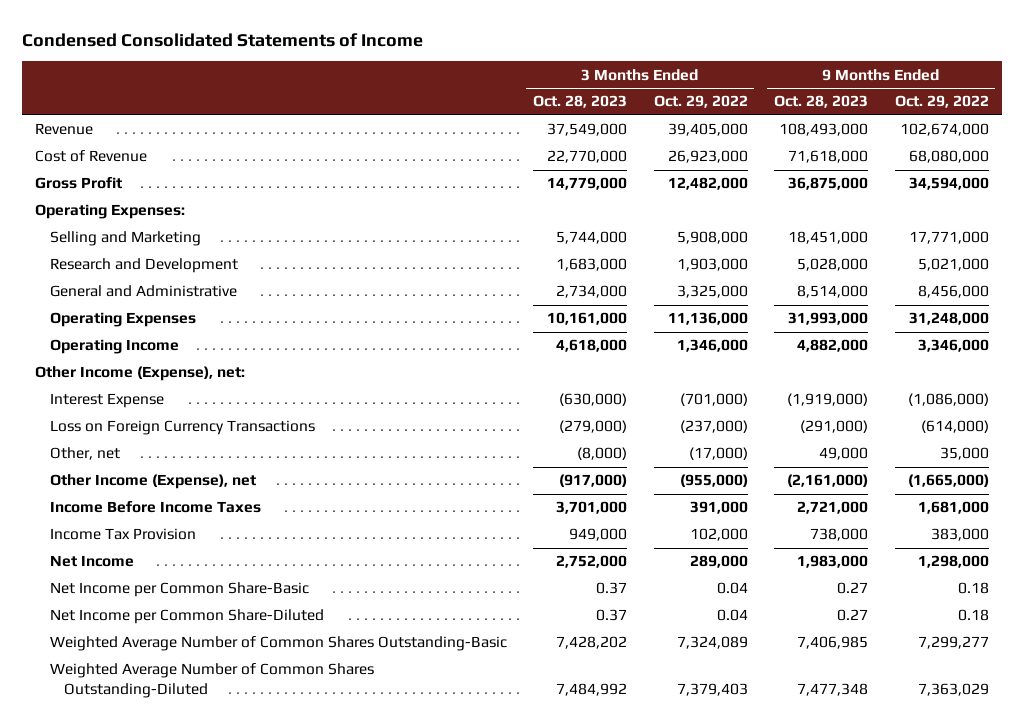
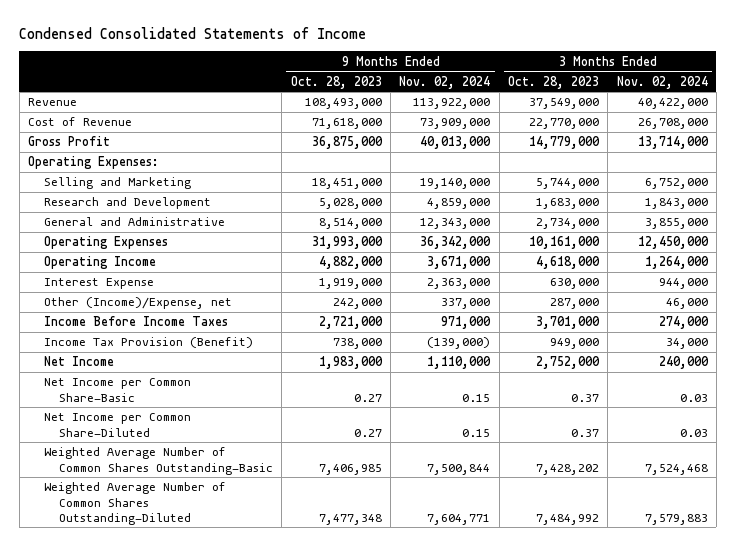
[653,95,748,109] Oct. 29, 2022 -> none
[894,95,989,109] Oct. 29, 2022 -> none
none -> [399,75,491,89] Nov. 02, 2024
none -> [616,75,708,89] Nov. 02, 2024
[35,366,246,382] Other Income (Expense), net: -> none
[49,420,315,436] Loss on Foreign Currency Transactions -> none
[49,474,256,490] Other Income (Expense), net -> none
[559,393,628,407] (630,000) -> [550,278,600,290] 630,000
[787,393,869,407] (1,919,000) -> [318,278,382,290] 1,919,000
[49,447,120,461] Other, net -> [43,297,232,310] Other (Income)/Expense, net
[577,447,628,461] (8,000) -> [550,298,600,310] 287,000
[819,447,869,461] 49,000 -> [332,298,382,310] 242,000
[49,528,196,541] Income Tax Provision -> [43,337,253,349] Income Tax Provision (Benefit)

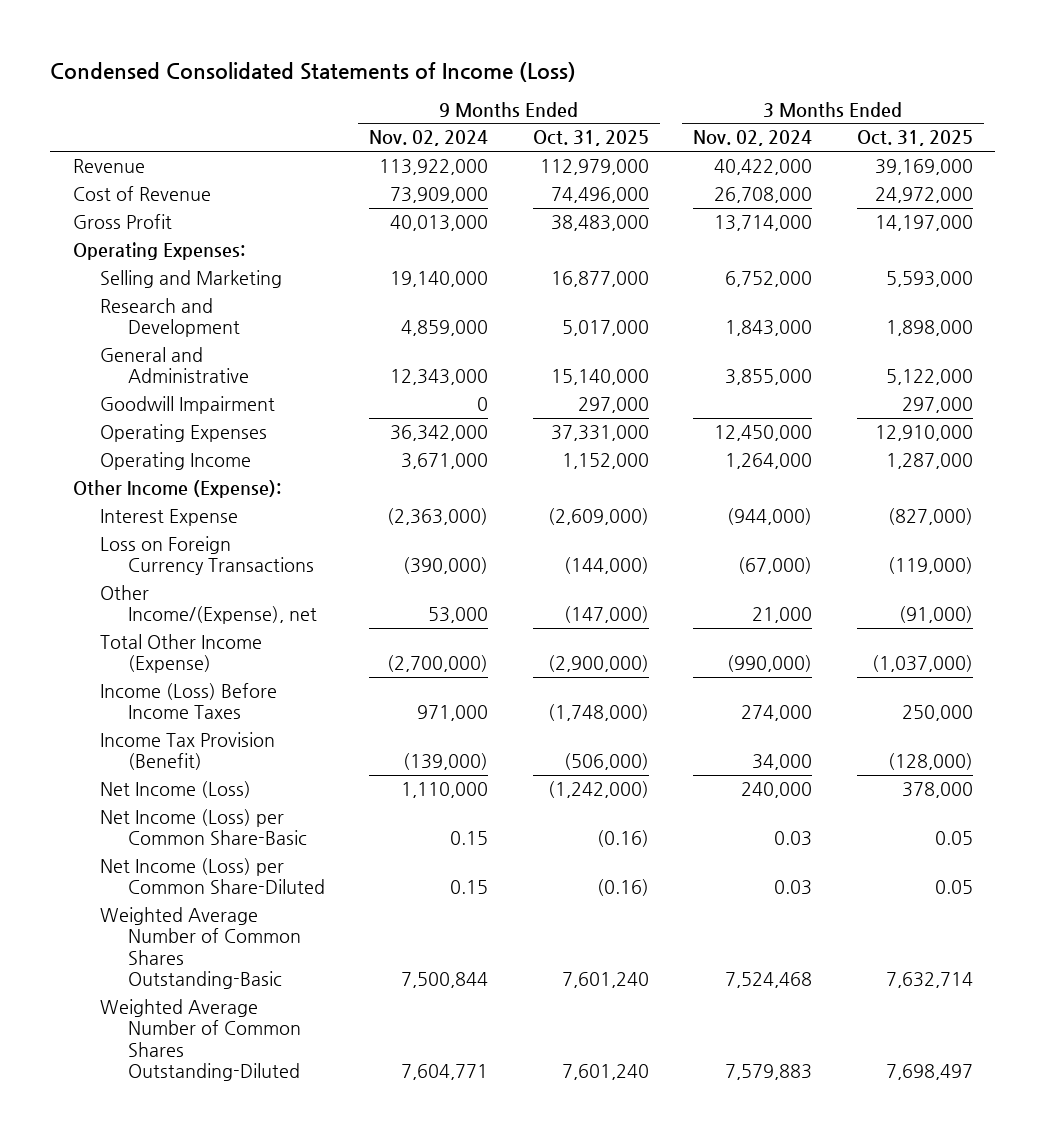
[19,26,367,39] Condensed Consolidated Statements of Income -> [50,61,577,82] Condensed Consolidated Statements of Income (Loss)
[290,75,382,89] Oct. 28, 2023 -> none
[508,75,600,89] Oct. 28, 2023 -> none
none -> [532,130,649,147] Oct. 31, 2025
none -> [857,130,974,147] Oct. 31, 2025
none -> [100,396,276,415] Goodwill Impairment
none -> [72,480,281,499] Other Income (Expense):
[427,278,491,290] 2,363,000 -> [387,508,489,526] (2,363,000)
[658,278,708,290] 944,000 -> [727,508,813,526] (944,000)
none -> [100,536,314,576] Loss on Foreign Currency Transactions
[43,297,232,310] Other (Income)/Expense, net -> [100,585,317,625] Other Income/(Expense), net
[441,298,491,310] 337,000 -> [428,607,489,624] 53,000
[665,298,708,310] 46,000 -> [752,607,813,624] 21,000
none -> [100,634,263,674] Total Other Income (Expense)
[43,316,228,327] Income Before Income Taxes -> [100,683,278,720] Income (Loss) Before Income Taxes
[43,356,114,367] Net Income -> [100,781,252,799] Net Income (Loss)
[43,378,191,402] Net Income per Common Share-Basic -> [100,809,307,846] Net Income (Loss) per Common Share-Basic
[43,413,191,437] Net Income per Common Share-Diluted -> [100,858,325,895] Net Income (Loss) per Common Share-Diluted

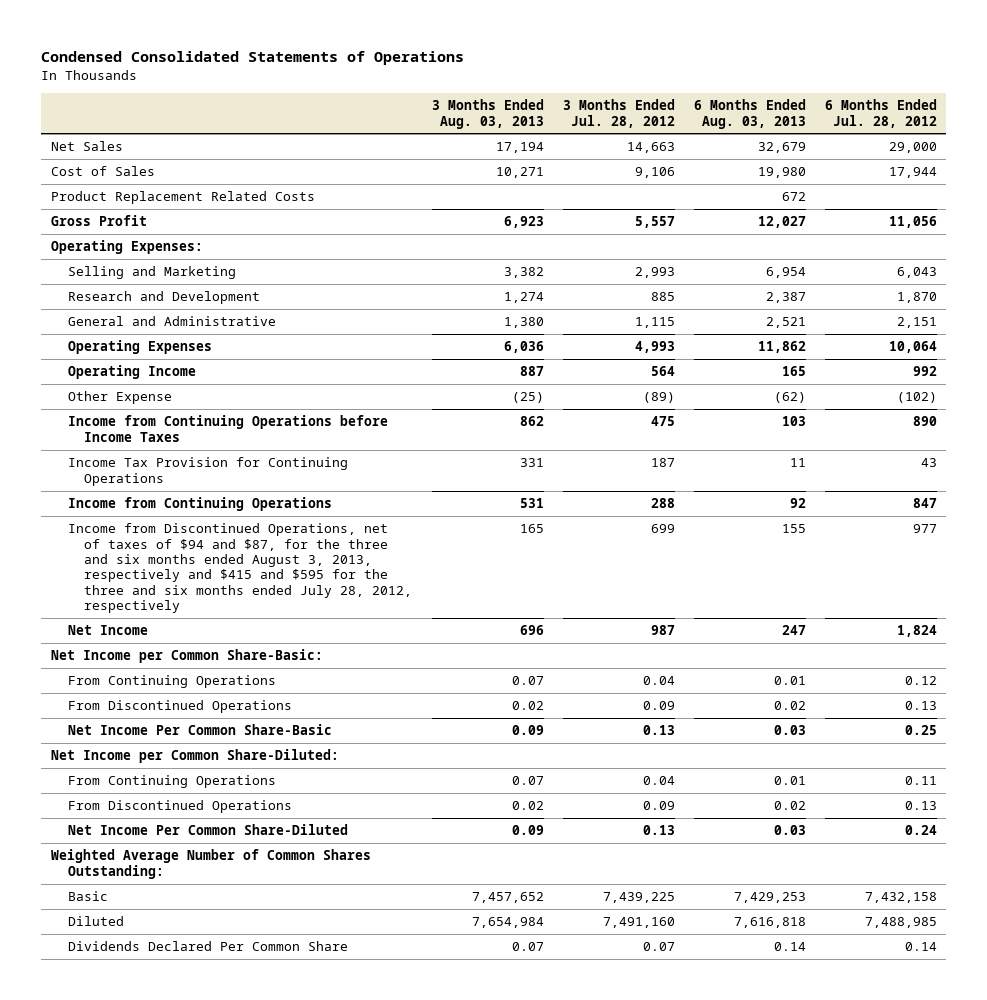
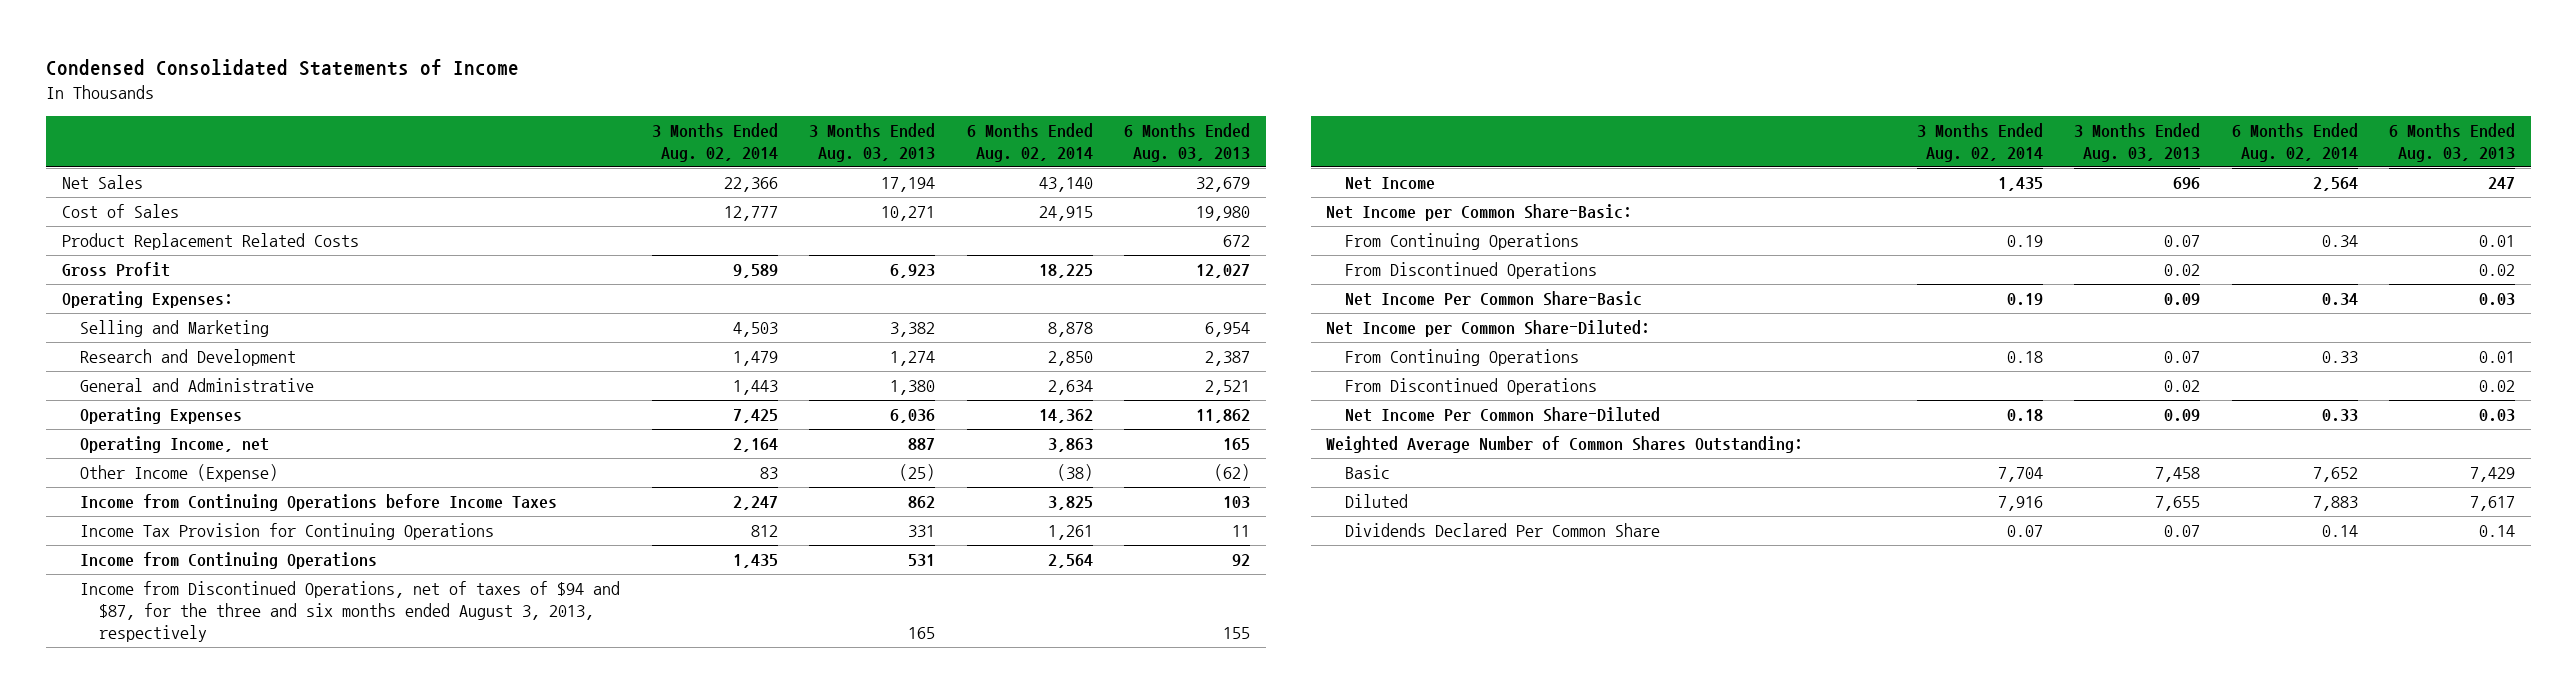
[41,50,465,65] Condensed Consolidated Statements of Operations -> [45,58,519,76] Condensed Consolidated Statements of Income
[562,99,675,128] 3 Months Ended Jul. 28, 2012 -> none
[824,99,937,128] 6 Months Ended Jul. 28, 2012 -> none
none -> [651,123,778,163] 3 Months Ended Aug. 02, 2014
none -> [966,123,1093,163] 6 Months Ended Aug. 02, 2014
[67,365,196,380] Operating Income -> [80,436,270,454] Operating Income, net
[67,391,172,405] Other Expense -> [80,464,279,483] Other Income (Expense)
[67,523,413,613] Income from Discontinued Operations, net of taxes of $94 and $87, for the three and six months ended August 3, 2013, respectively and $415 and $595 for the three and six months ended July 28, 2012, respectively -> [80,581,621,643] Income from Discontinued Operations, net of taxes of $94 and $87, for the three and six months ended August 3, 2013, respectively
[471,892,544,904] 7,457,652 -> [2155,467,2201,483] 7,458
[733,892,806,904] 7,429,253 -> [2469,467,2515,483] 7,429
[471,917,544,929] 7,654,984 -> [2155,496,2201,512] 7,655
[733,917,806,929] 7,616,818 -> [2469,496,2515,512] 7,617

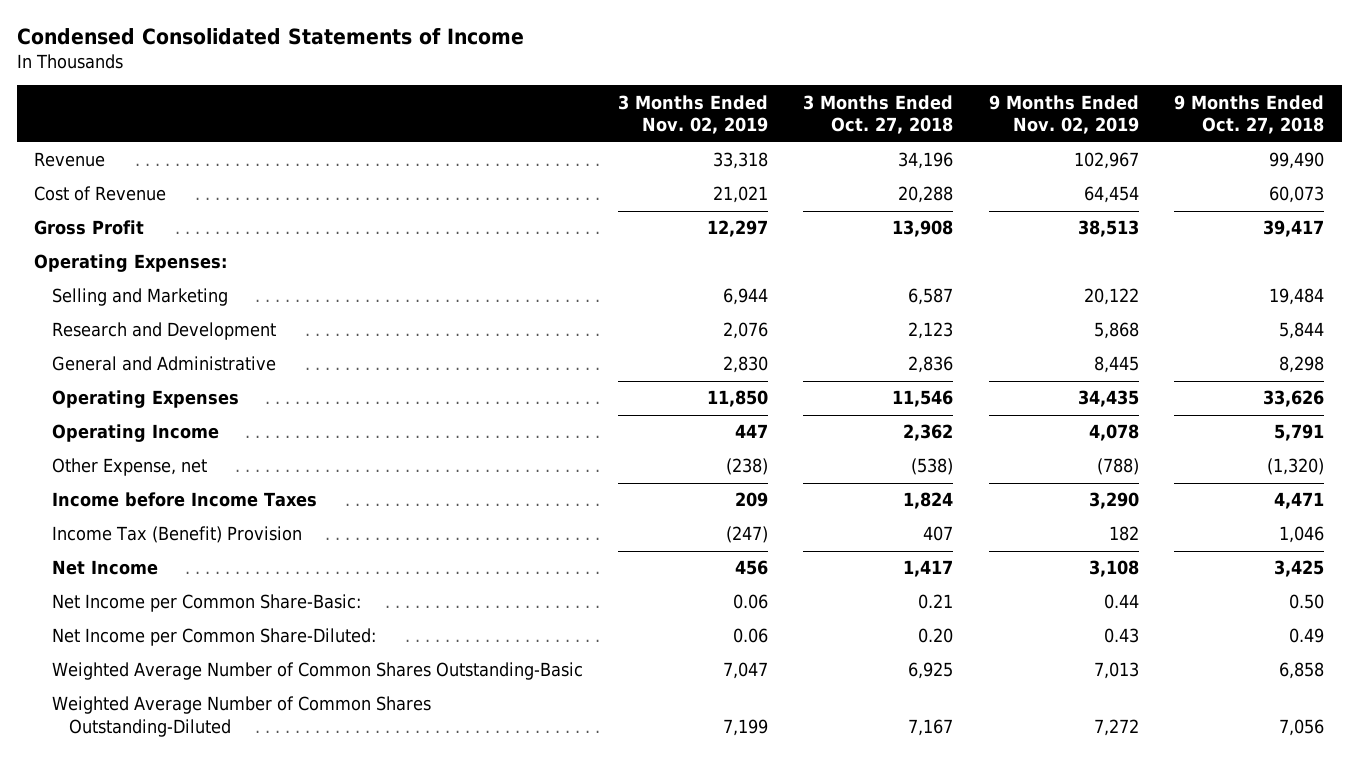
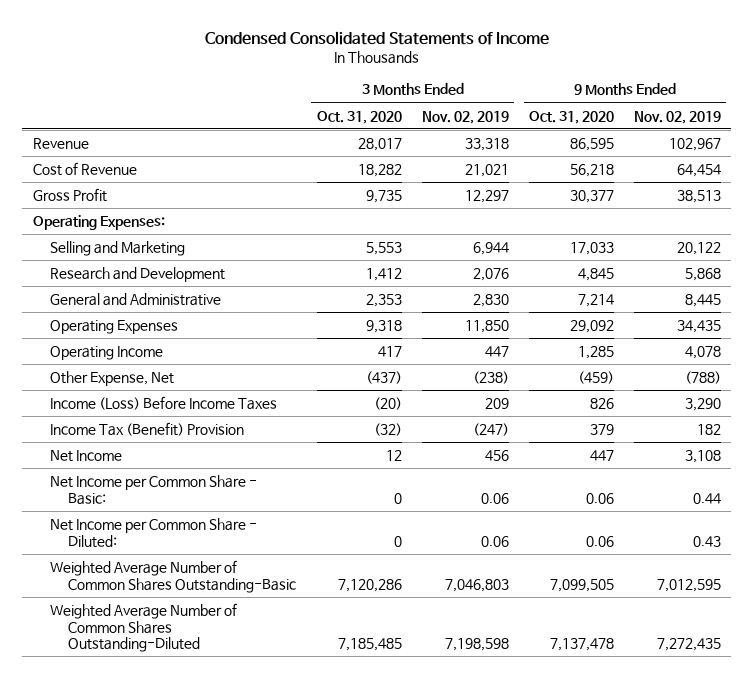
[803,94,954,135] 3 Months Ended Oct. 27, 2018 -> none
[1174,94,1325,135] 9 Months Ended Oct. 27, 2018 -> none
none -> [316,110,402,124] Oct. 31, 2020
none -> [529,110,615,124] Oct. 31, 2020
[51,458,207,477] Other Expense, net -> [50,371,175,387] Other Expense, Net
[51,492,317,508] Income before Income Taxes -> [50,396,278,411] Income (Loss) Before Income Taxes
[51,594,361,613] Net Income per Common Share-Basic: -> [50,475,258,505] Net Income per Common Share - Basic:
[51,628,376,647] Net Income per Common Share-Diluted: -> [50,518,258,548] Net Income per Common Share - Diluted:
[722,662,768,680] 7,047 -> [444,578,509,592] 7,046,803
[1093,662,1139,680] 7,013 -> [657,578,722,592] 7,012,595
[722,718,768,736] 7,199 -> [444,637,509,651] 7,198,598
[1093,718,1139,736] 7,272 -> [657,637,722,651] 7,272,435

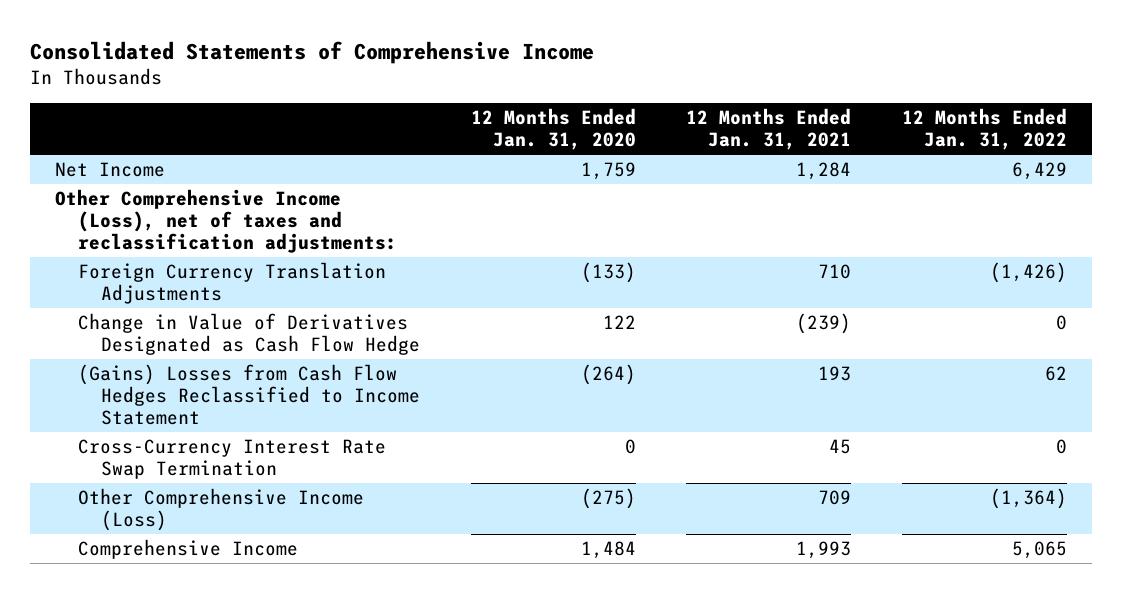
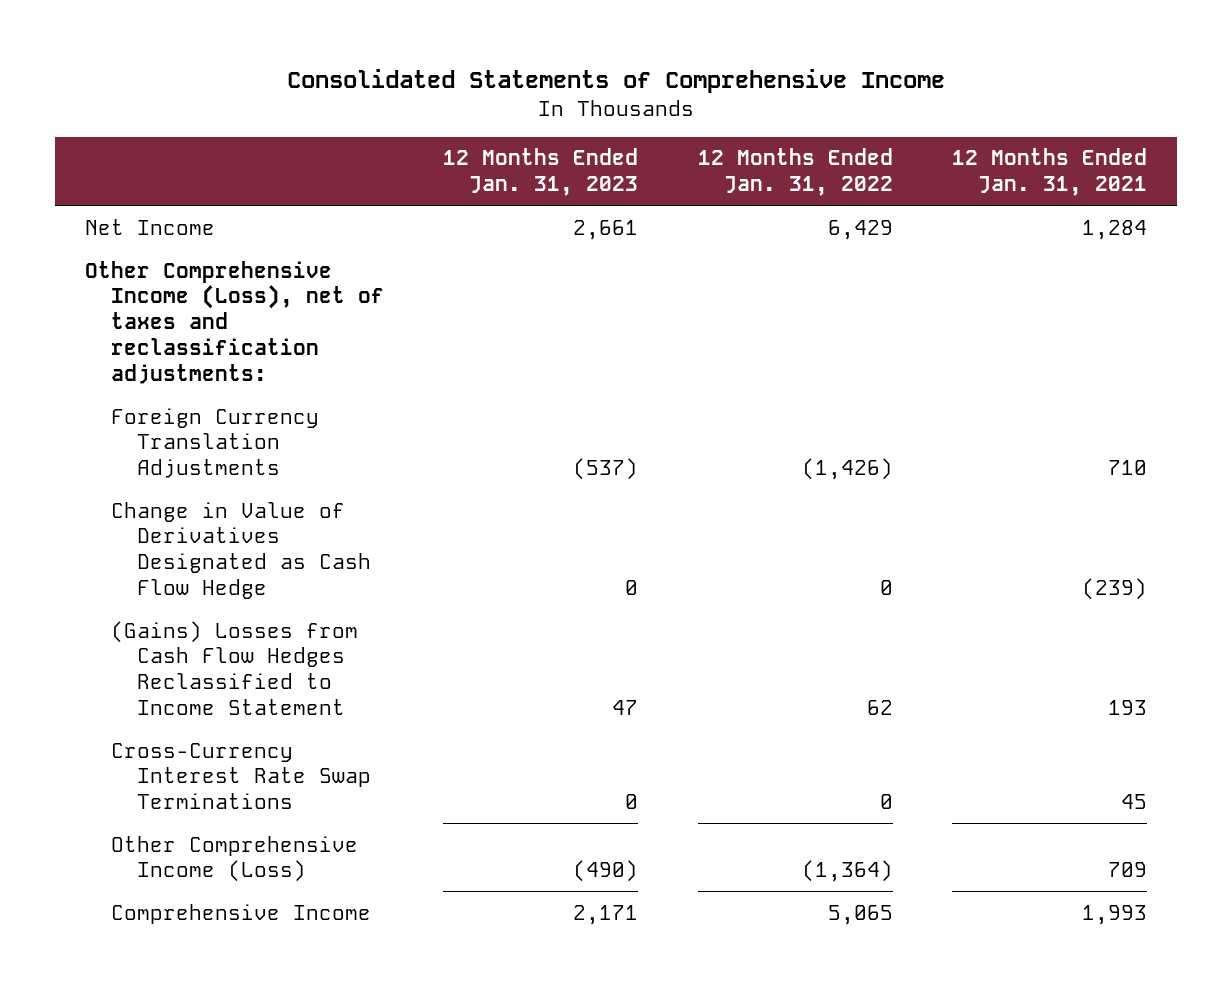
[470,108,636,151] 12 Months Ended Jan. 31, 2020 -> none
none -> [443,148,639,197] 12 Months Ended Jan. 31, 2023
[78,439,387,479] Cross-Currency Interest Rate Swap Termination -> [110,742,372,810] Cross-Currency Interest Rate Swap Terminations

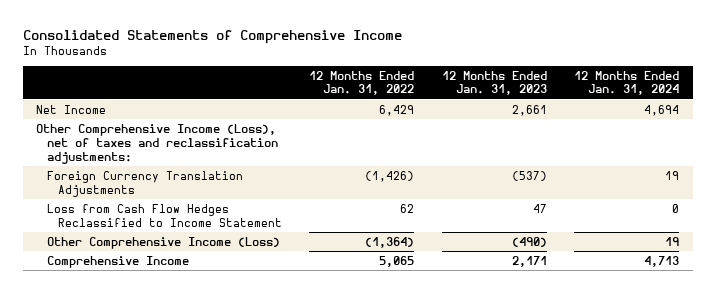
[952,148,1148,197] 12 Months Ended Jan. 31, 2021 -> none
none -> [573,70,679,96] 12 Months Ended Jan. 31, 2024
[110,501,372,600] Change in Value of Derivatives Designated as Cash Flow Hedge -> none
[110,742,372,810] Cross-Currency Interest Rate Swap Terminations -> none
[110,620,358,716] (Gains) Losses from Cash Flow Hedges Reclassified to Income Statement -> [47,203,282,227] Loss from Cash Flow Hedges Reclassified to Income Statement

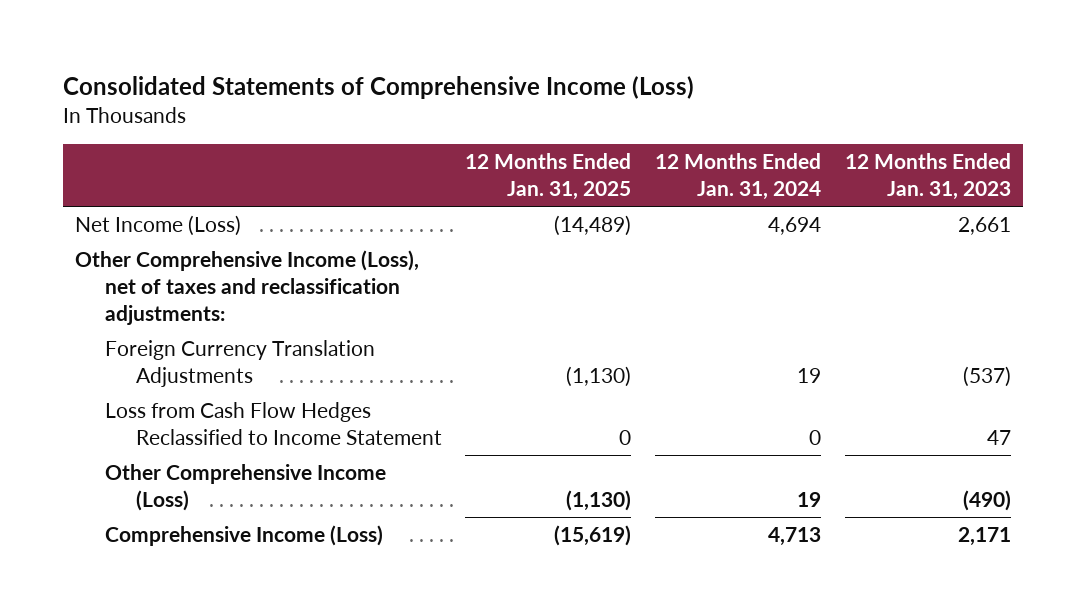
[22,29,402,44] Consolidated Statements of Comprehensive Income -> [62,76,694,100] Consolidated Statements of Comprehensive Income (Loss)
[309,70,415,96] 12 Months Ended Jan. 31, 2022 -> none
none -> [465,153,632,201] 12 Months Ended Jan. 31, 2025
[36,104,107,114] Net Income -> [74,215,241,237] Net Income (Loss)
[47,255,190,268] Comprehensive Income -> [105,525,384,547] Comprehensive Income (Loss)

